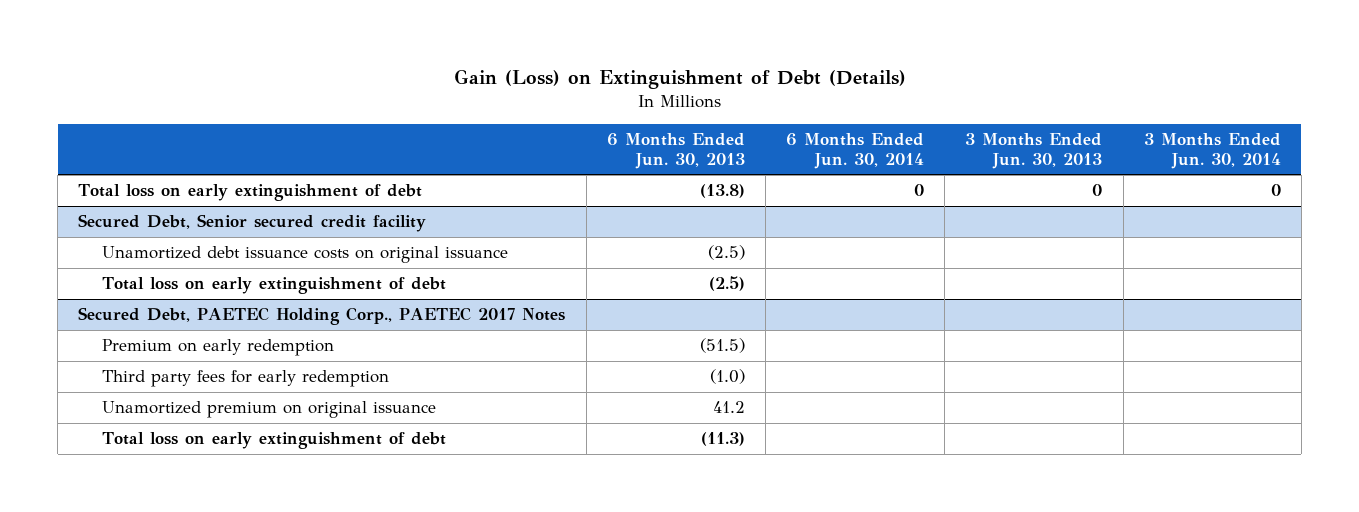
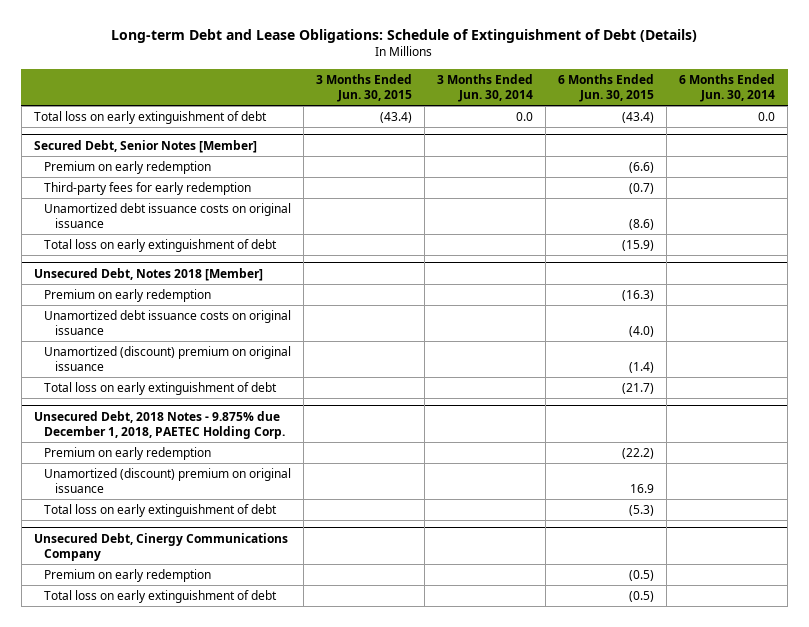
[453,68,906,89] Gain (Loss) on Extinguishment of Debt (Details) -> [111,29,698,44] Long-term Debt and Lease Obligations: Schedule of Extinguishment of Debt (Details)
[606,132,745,169] 6 Months Ended Jun. 30, 2013 -> none
[965,132,1103,169] 3 Months Ended Jun. 30, 2013 -> none
none -> [316,73,413,102] 3 Months Ended Jun. 30, 2015
none -> [558,73,655,102] 6 Months Ended Jun. 30, 2015
[914,184,925,197] 0 -> [758,111,776,121] 0.0
[1270,184,1281,197] 0 -> [516,111,534,121] 0.0
[78,214,427,233] Secured Debt, Senior secured credit facility -> [33,139,257,153] Secured Debt, Senior Notes [Member]
none -> [44,160,212,174] Premium on early redemption
none -> [44,181,252,195] Third-party fees for early redemption
[78,307,566,326] Secured Debt, PAETEC Holding Corp., PAETEC 2017 Notes -> none
[101,339,334,357] Premium on early redemption -> none
[101,370,389,388] Third party fees for early redemption -> none
[101,401,436,419] Unamortized premium on original issuance -> none
[101,432,446,450] Total loss on early extinguishment of debt -> none
none -> [33,267,263,281] Unsecured Debt, Notes 2018 [Member]
none -> [44,288,212,302] Premium on early redemption
none -> [44,309,292,336] Unamortized debt issuance costs on original issuance
none -> [44,345,292,372] Unamortized (discount) premium on original issuance
none -> [44,381,278,395] Total loss on early extinguishment of debt
none -> [33,410,286,439] Unsecured Debt, 2018 Notes - 9.875% due December 1, 2018, PAETEC Holding Corp.
none -> [44,446,212,460] Premium on early redemption
none -> [44,467,292,494] Unamortized (discount) premium on original issuance
none -> [44,503,278,517] Total loss on early extinguishment of debt
none -> [33,532,288,561] Unsecured Debt, Cinergy Communications Company
none -> [44,568,212,582] Premium on early redemption
none -> [44,589,278,603] Total loss on early extinguishment of debt

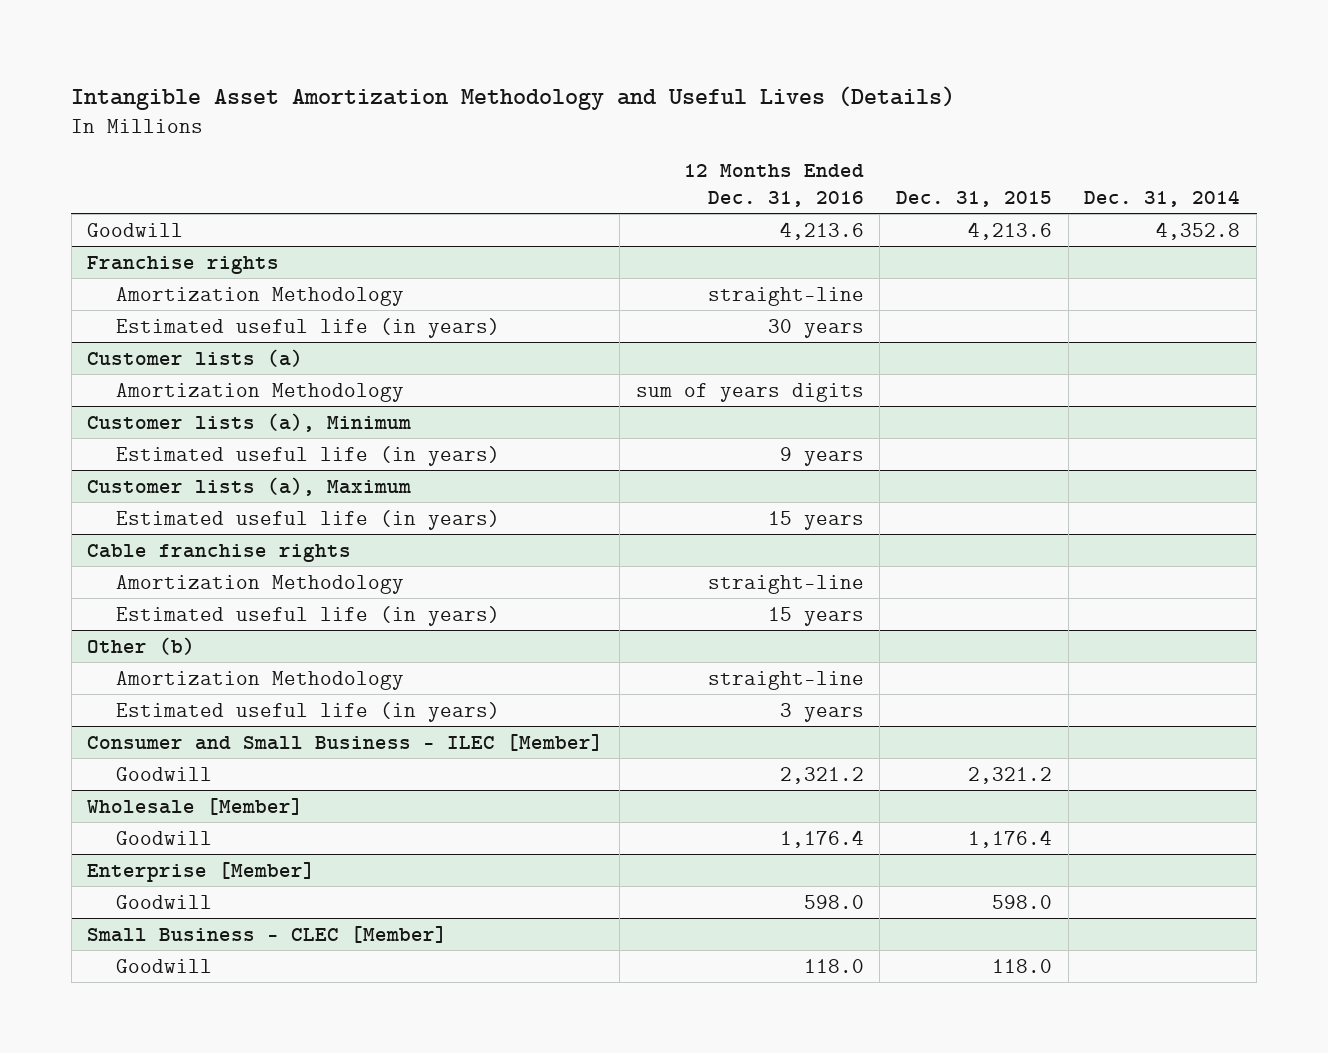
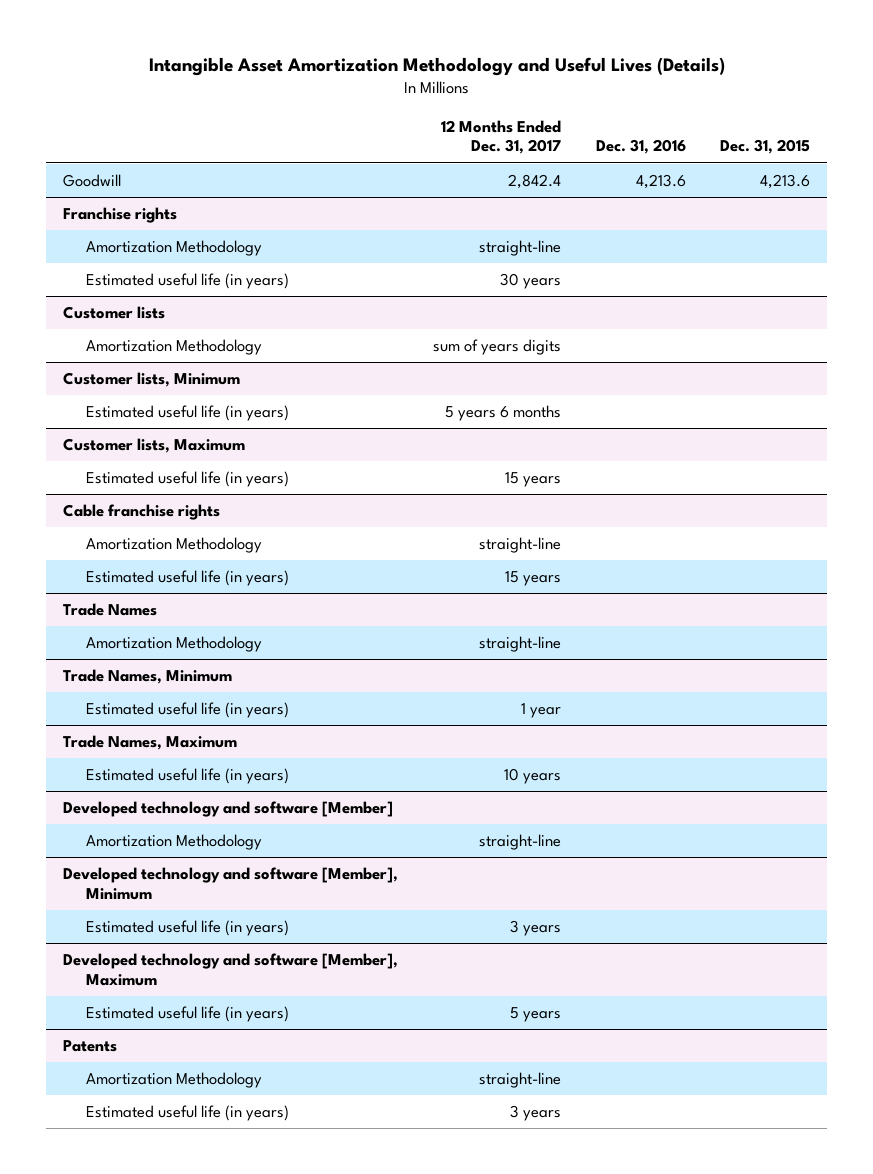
[683,163,864,207] 12 Months Ended Dec. 31, 2016 -> none
[1084,189,1241,207] Dec. 31, 2014 -> none
none -> [440,119,561,155] 12 Months Ended Dec. 31, 2017
none -> [595,139,686,155] Dec. 31, 2016
[87,348,304,367] Customer lists (a) -> [63,305,166,319] Customer lists
[87,412,412,432] Customer lists (a), Minimum -> [63,371,241,387] Customer lists, Minimum
[87,476,412,496] Customer lists (a), Maximum -> [63,437,246,453] Customer lists, Maximum
none -> [63,602,158,616] Trade Names
none -> [86,635,263,652] Amortization Methodology
none -> [63,668,233,684] Trade Names, Minimum
none -> [86,701,290,718] Estimated useful life (in years)
none -> [63,734,238,750] Trade Names, Maximum
none -> [86,767,290,784] Estimated useful life (in years)
none -> [63,800,394,817] Developed technology and software [Member]
none -> [86,833,263,850] Amortization Methodology
none -> [63,866,399,900] Developed technology and software [Member], Minimum
none -> [86,919,290,936] Estimated useful life (in years)
none -> [63,952,399,986] Developed technology and software [Member], Maximum
none -> [86,1005,290,1022] Estimated useful life (in years)
[87,636,196,655] Other (b) -> [63,1039,118,1052] Patents
[87,733,604,751] Consumer and Small Business - ILEC [Member] -> none
[115,766,212,781] Goodwill -> none
[87,797,304,815] Wholesale [Member] -> none
[115,830,212,845] Goodwill -> none
[87,861,316,882] Enterprise [Member] -> none
[115,894,212,909] Goodwill -> none
[87,925,448,943] Small Business - CLEC [Member] -> none
[115,958,212,973] Goodwill -> none

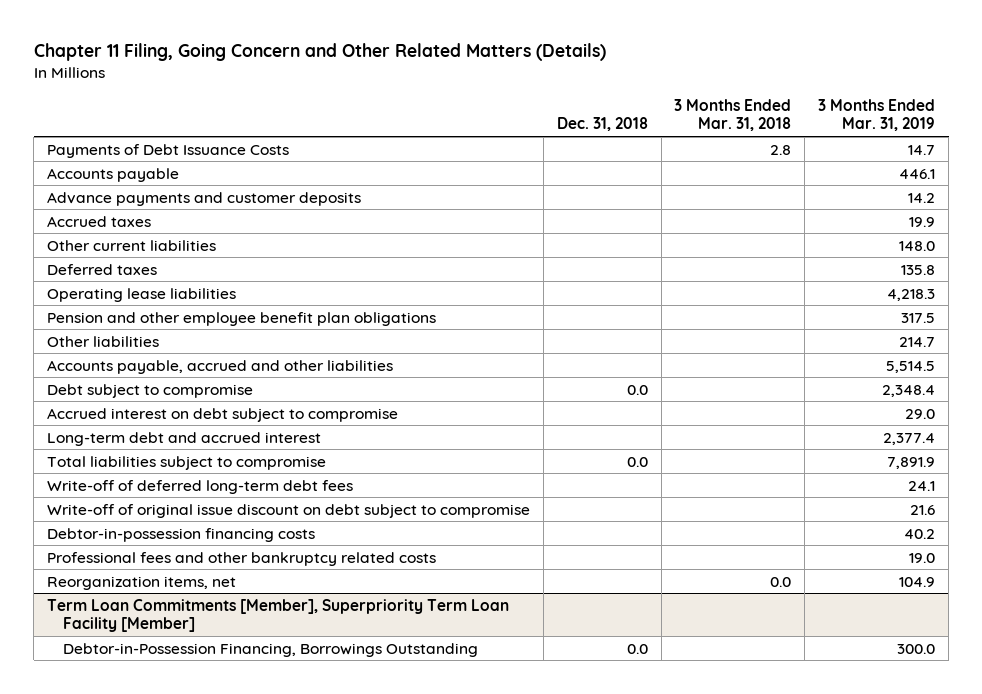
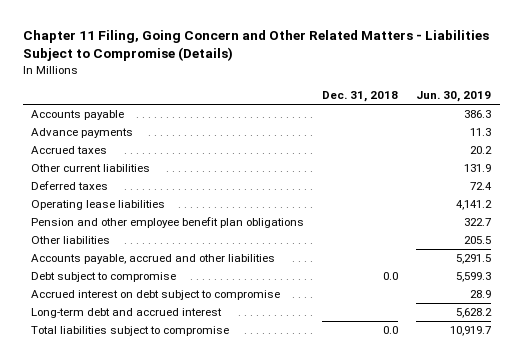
[33,43,606,62] Chapter 11 Filing, Going Concern and Other Related Matters (Details) -> [22,30,489,62] Chapter 11 Filing, Going Concern and Other Related Matters - Liabilities Subject to Compromise (Details)
[674,98,792,132] 3 Months Ended Mar. 31, 2018 -> none
[818,98,936,132] 3 Months Ended Mar. 31, 2019 -> none
none -> [415,90,491,102] Jun. 30, 2019
[47,143,290,158] Payments of Debt Issuance Costs -> none
[47,191,362,206] Advance payments and customer deposits -> [31,128,134,139] Advance payments
[47,479,354,494] Write-off of deferred long-term debt fees -> none
[47,503,531,518] Write-off of original issue discount on debt subject to compromise -> none
[47,527,316,542] Debtor-in-possession financing costs -> none
[47,551,437,566] Professional fees and other bankruptcy related costs -> none
[47,575,237,590] Reorganization items, net -> none
[47,598,510,632] Term Loan Commitments [Member], Superpriority Term Loan Facility [Member] -> none
[62,642,478,657] Debtor-in-Possession Financing, Borrowings Outstanding -> none

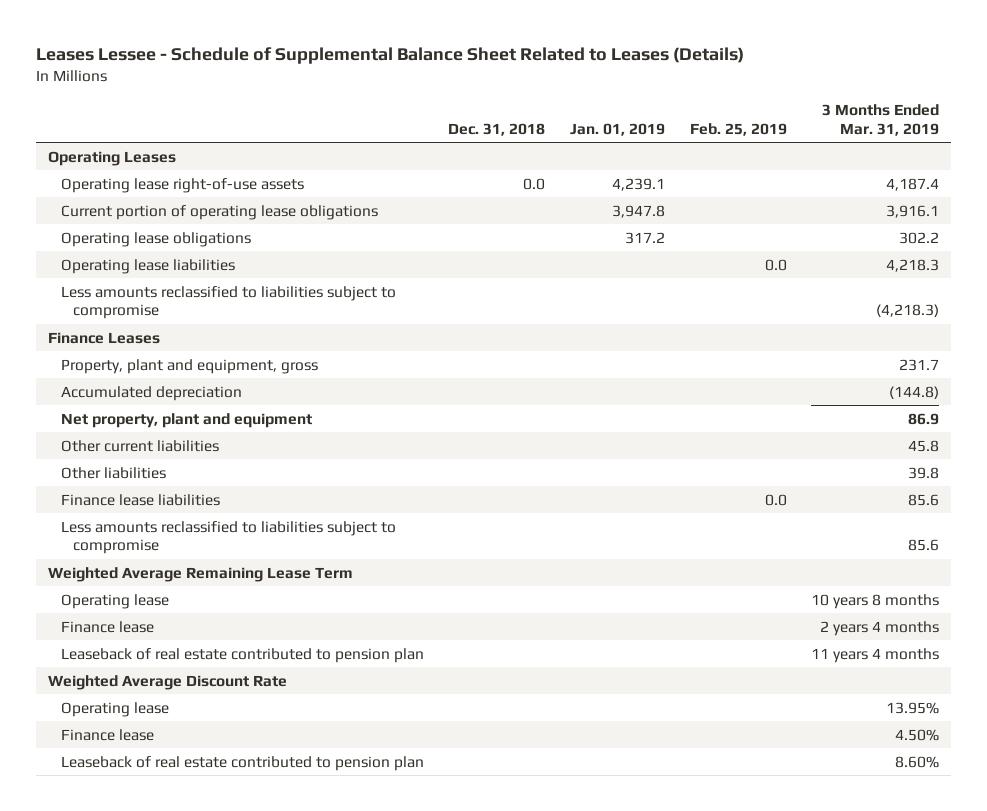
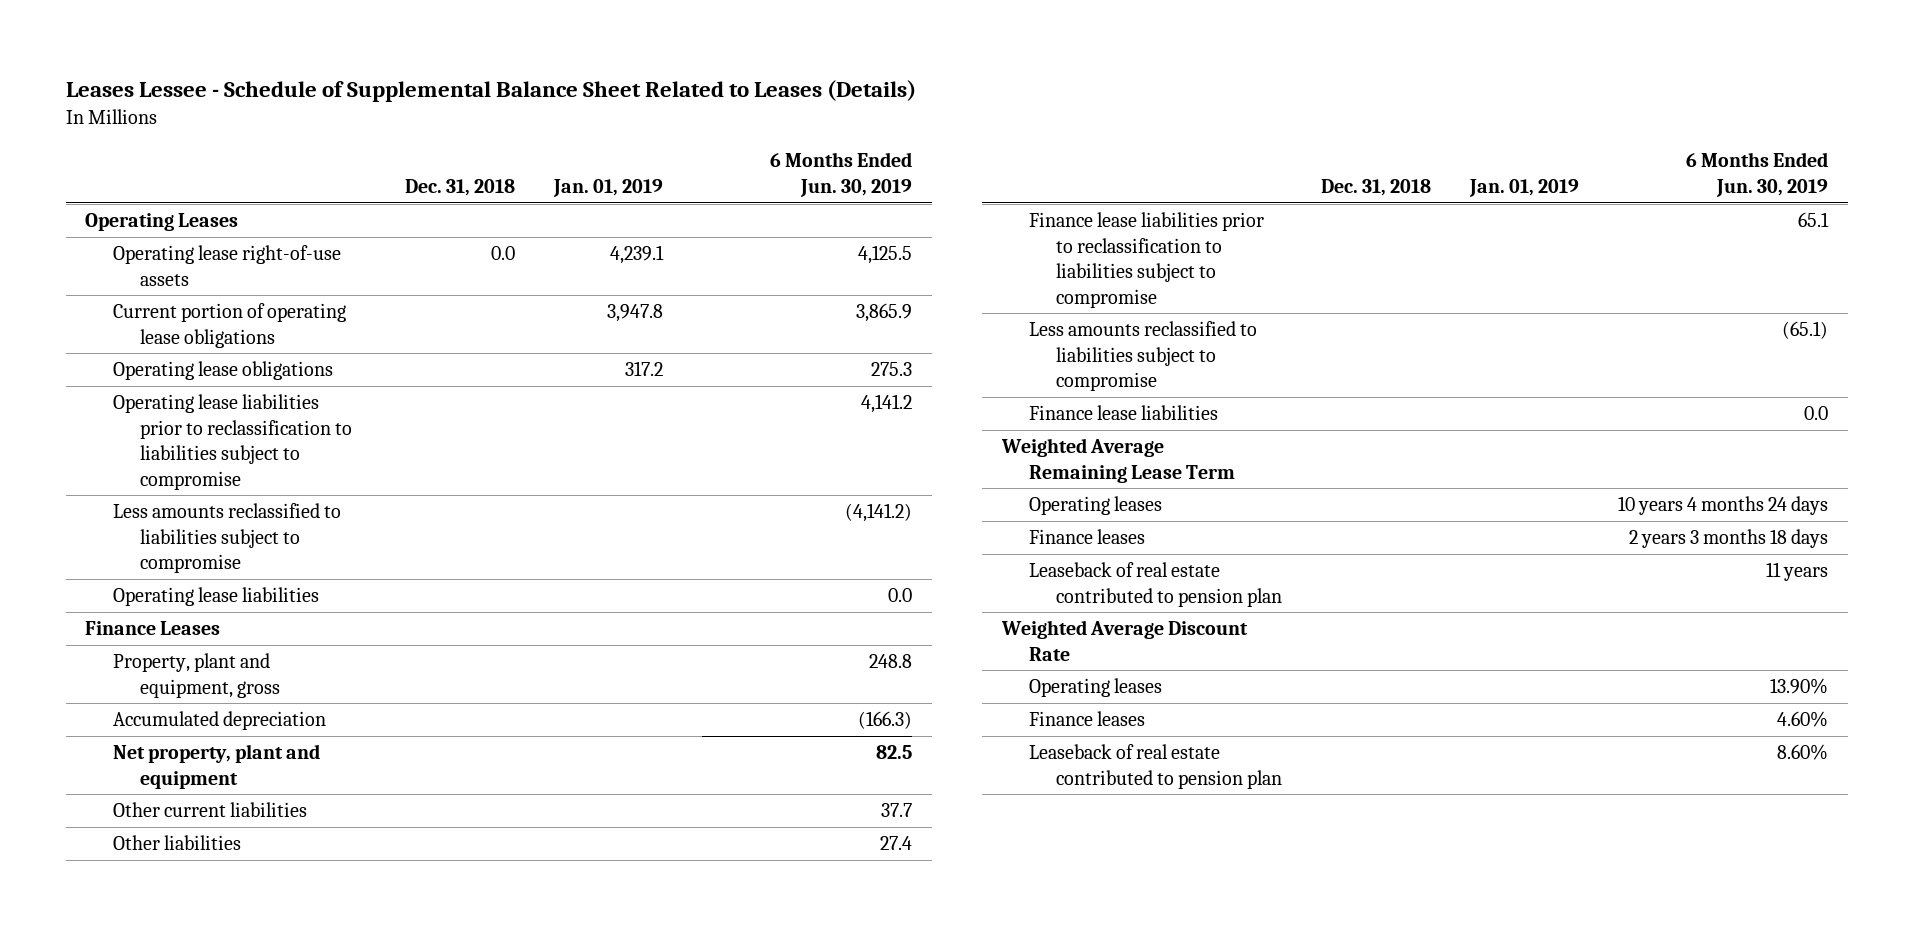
[689,122,787,136] Feb. 25, 2019 -> none
[822,104,940,136] 3 Months Ended Mar. 31, 2019 -> none
none -> [770,152,913,197] 6 Months Ended Jun. 30, 2019
none -> [112,394,353,490] Operating lease liabilities prior to reclassification to liabilities subject to compromise
[60,258,235,274] Operating lease liabilities -> [112,587,319,607] Operating lease liabilities
none -> [1028,212,1264,308] Finance lease liabilities prior to reclassification to liabilities subject to compromise
[60,493,220,506] Finance lease liabilities -> [1028,405,1218,421] Finance lease liabilities
[60,593,169,609] Operating lease -> [1028,496,1162,516] Operating leases
[60,620,154,633] Finance lease -> [1028,529,1145,545] Finance leases
[60,701,169,717] Operating lease -> [1028,678,1162,698] Operating leases
[60,728,154,741] Finance lease -> [1028,711,1145,727] Finance leases

